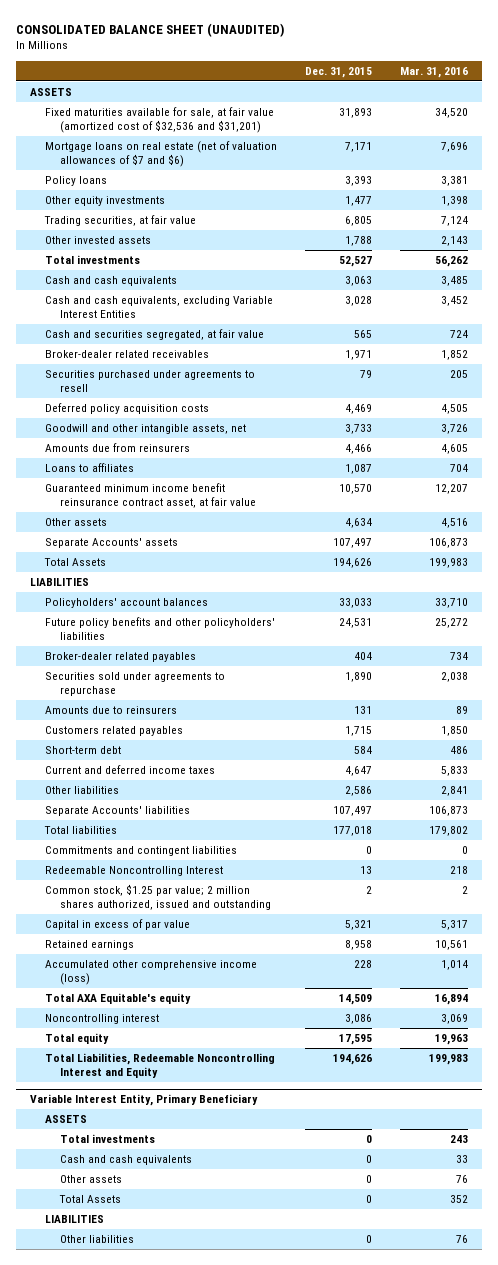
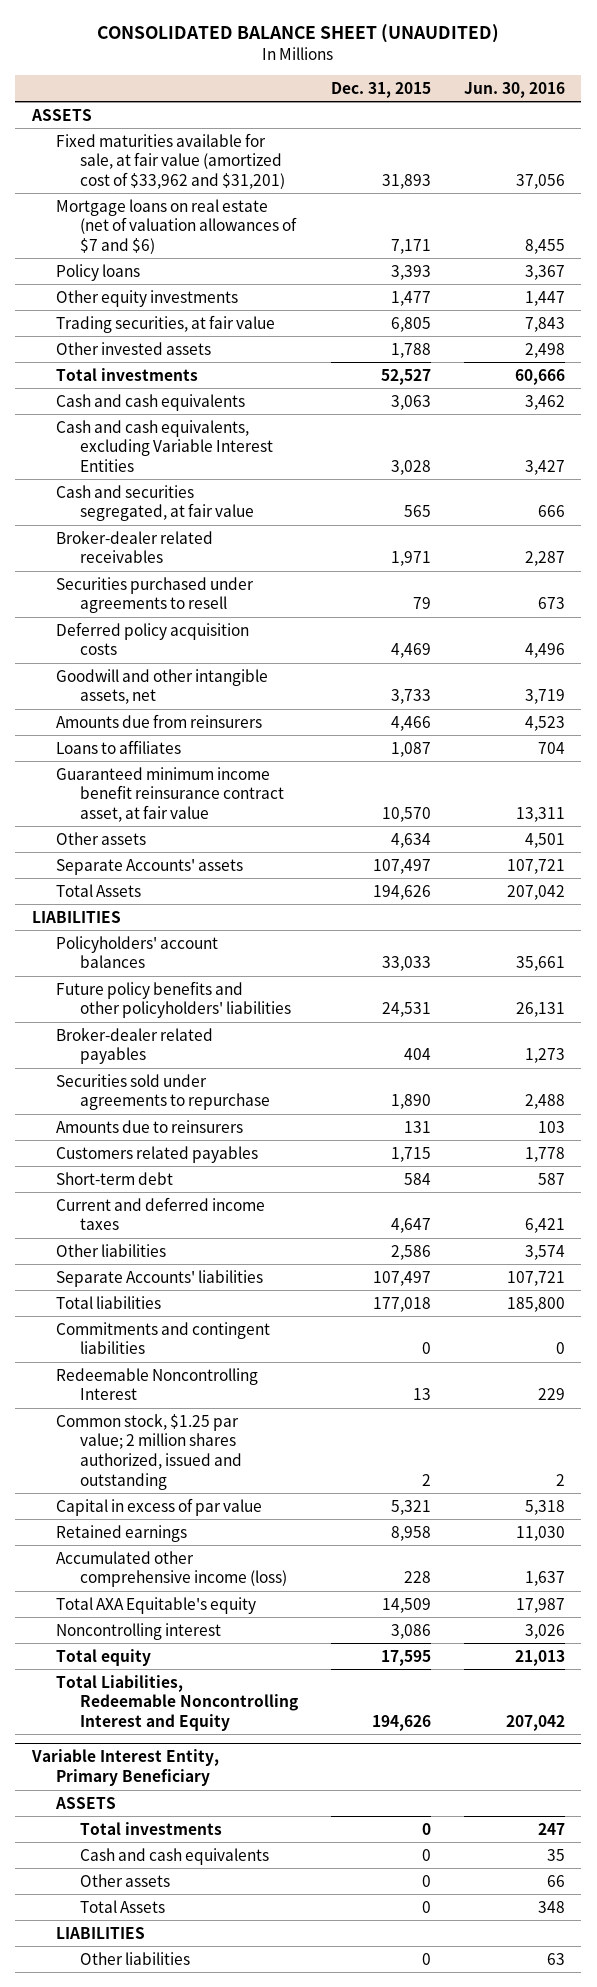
[399,66,468,78] Mar. 31, 2016 -> none
none -> [463,81,565,98] Jun. 30, 2016
[44,107,274,134] Fixed maturities available for sale, at fair value (amortized cost of $32,536 and $31,201) -> [56,132,286,189] Fixed maturities available for sale, at fair value (amortized cost of $33,962 and $31,201)

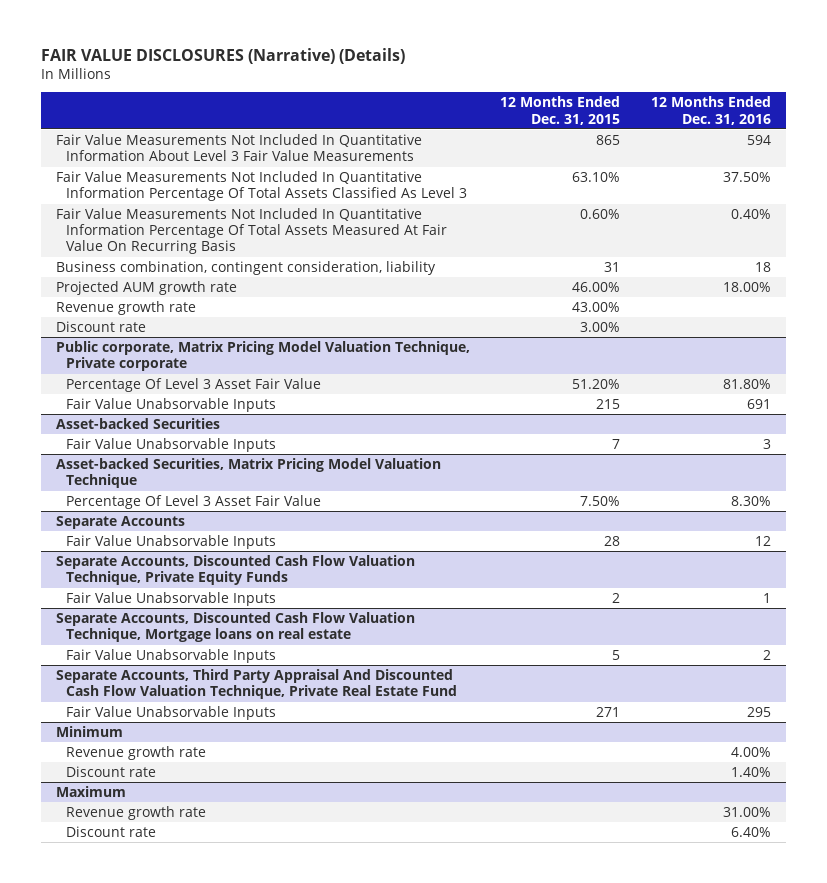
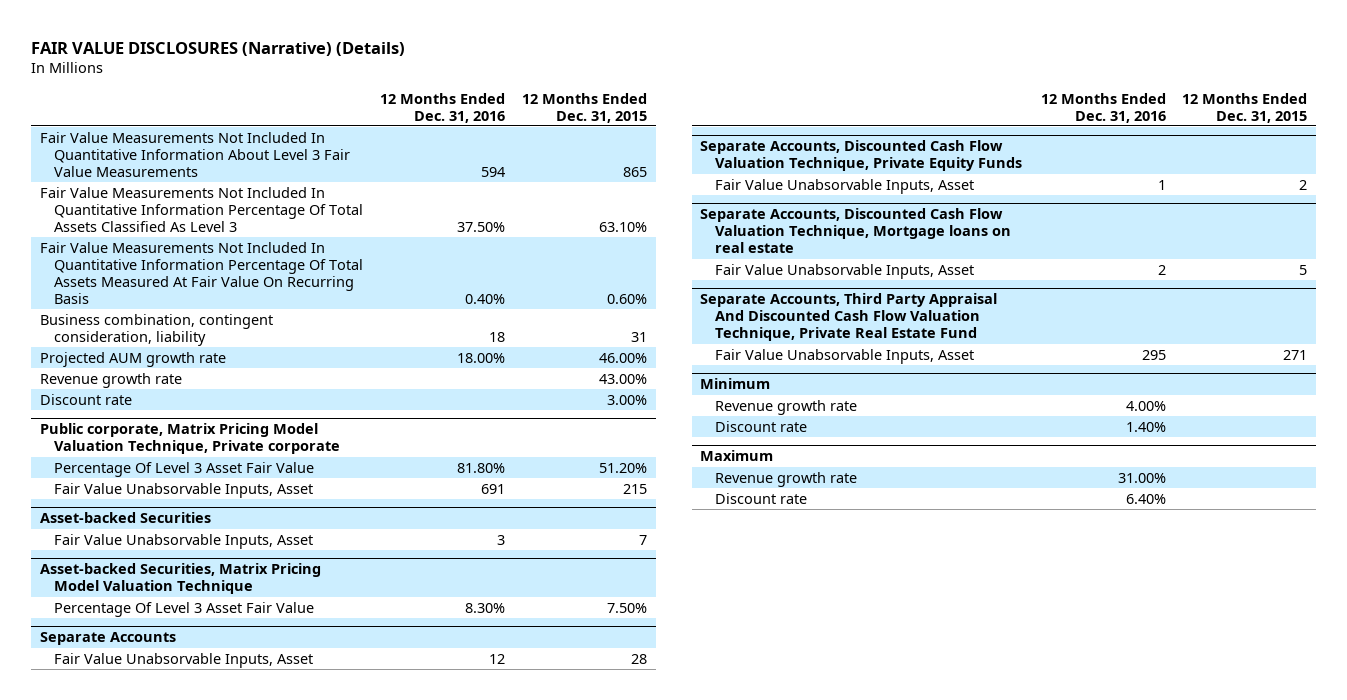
[65,397,276,412] Fair Value Unabsorvable Inputs -> [54,482,314,498] Fair Value Unabsorvable Inputs, Asset
[65,437,276,452] Fair Value Unabsorvable Inputs -> [54,533,314,549] Fair Value Unabsorvable Inputs, Asset
[65,534,276,549] Fair Value Unabsorvable Inputs -> [54,652,314,668] Fair Value Unabsorvable Inputs, Asset
[65,591,276,606] Fair Value Unabsorvable Inputs -> [714,178,974,194] Fair Value Unabsorvable Inputs, Asset
[65,648,276,663] Fair Value Unabsorvable Inputs -> [714,263,974,279] Fair Value Unabsorvable Inputs, Asset
[65,705,276,720] Fair Value Unabsorvable Inputs -> [714,348,974,364] Fair Value Unabsorvable Inputs, Asset

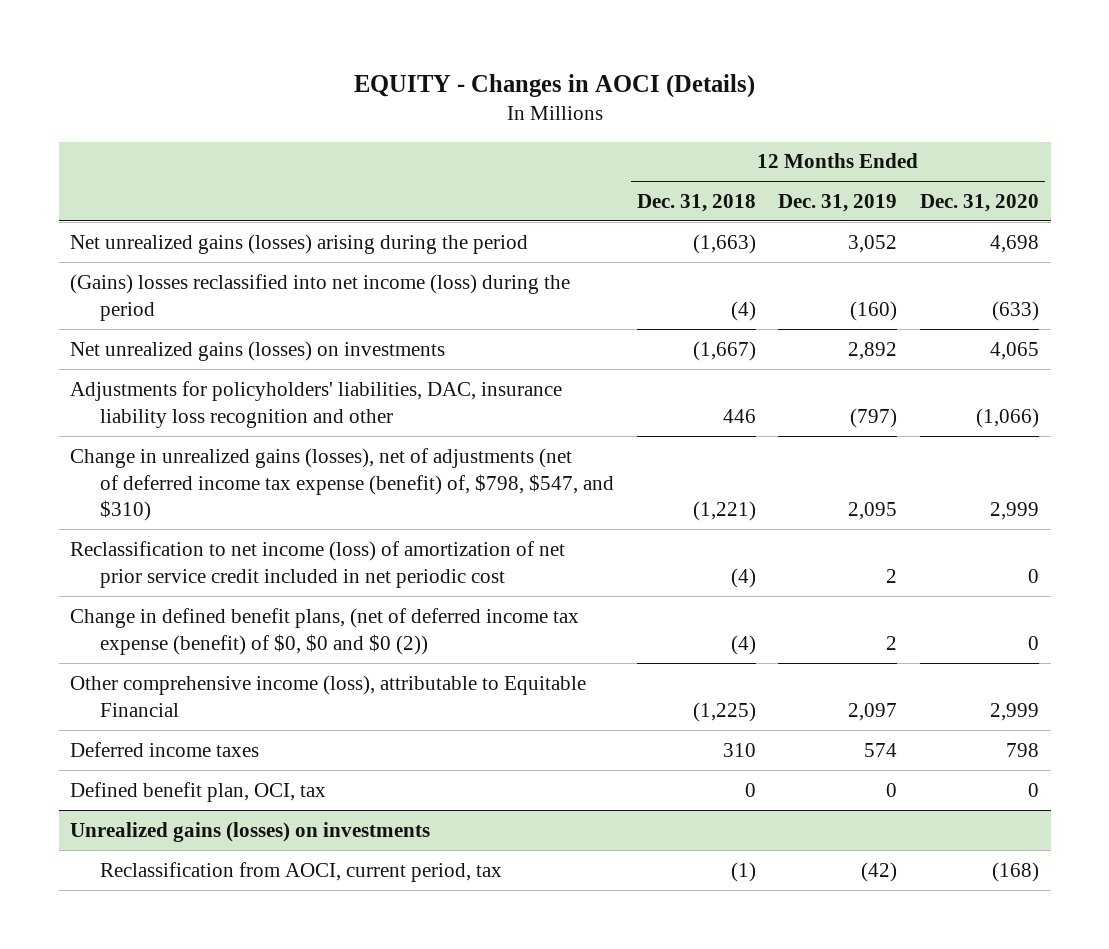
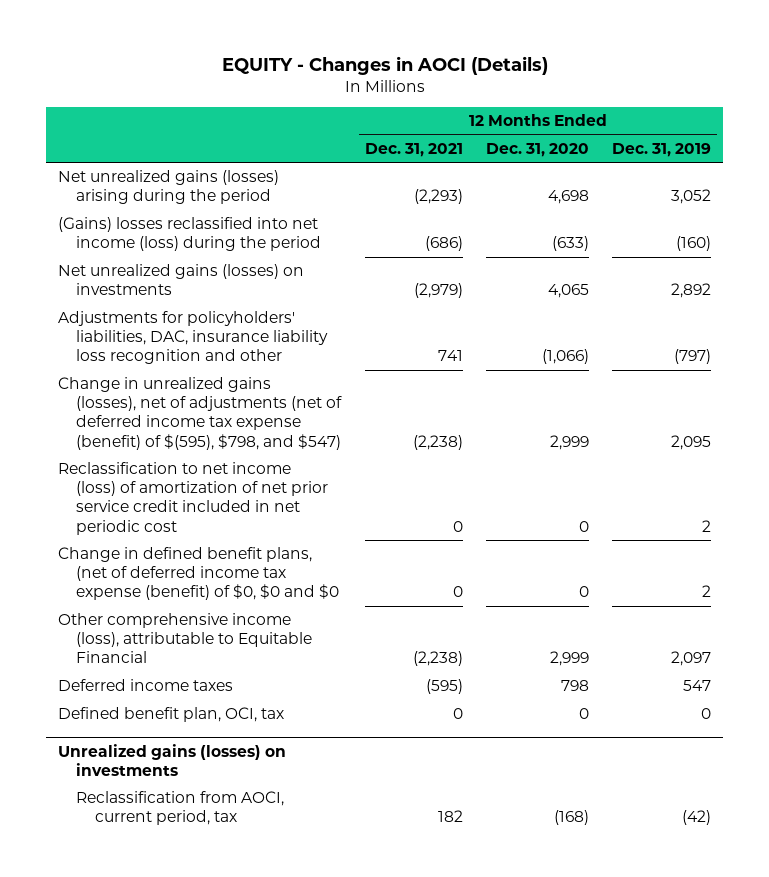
[636,193,756,212] Dec. 31, 2018 -> none
none -> [364,143,463,158] Dec. 31, 2021
[70,447,614,522] Change in unrealized gains (losses), net of adjustments (net of deferred income tax expense (benefit) of, $798, $547, and $310) -> [57,377,343,450] Change in unrealized gains (losses), net of adjustments (net of deferred income tax expense (benefit) of $(595), $798, and $547)
[70,607,580,655] Change in defined benefit plans, (net of deferred income tax expense (benefit) of $0, $0 and $0 (2)) -> [57,547,340,601] Change in defined benefit plans, (net of deferred income tax expense (benefit) of $0, $0 and $0
[864,742,898,757] 574 -> [683,680,712,692] 547

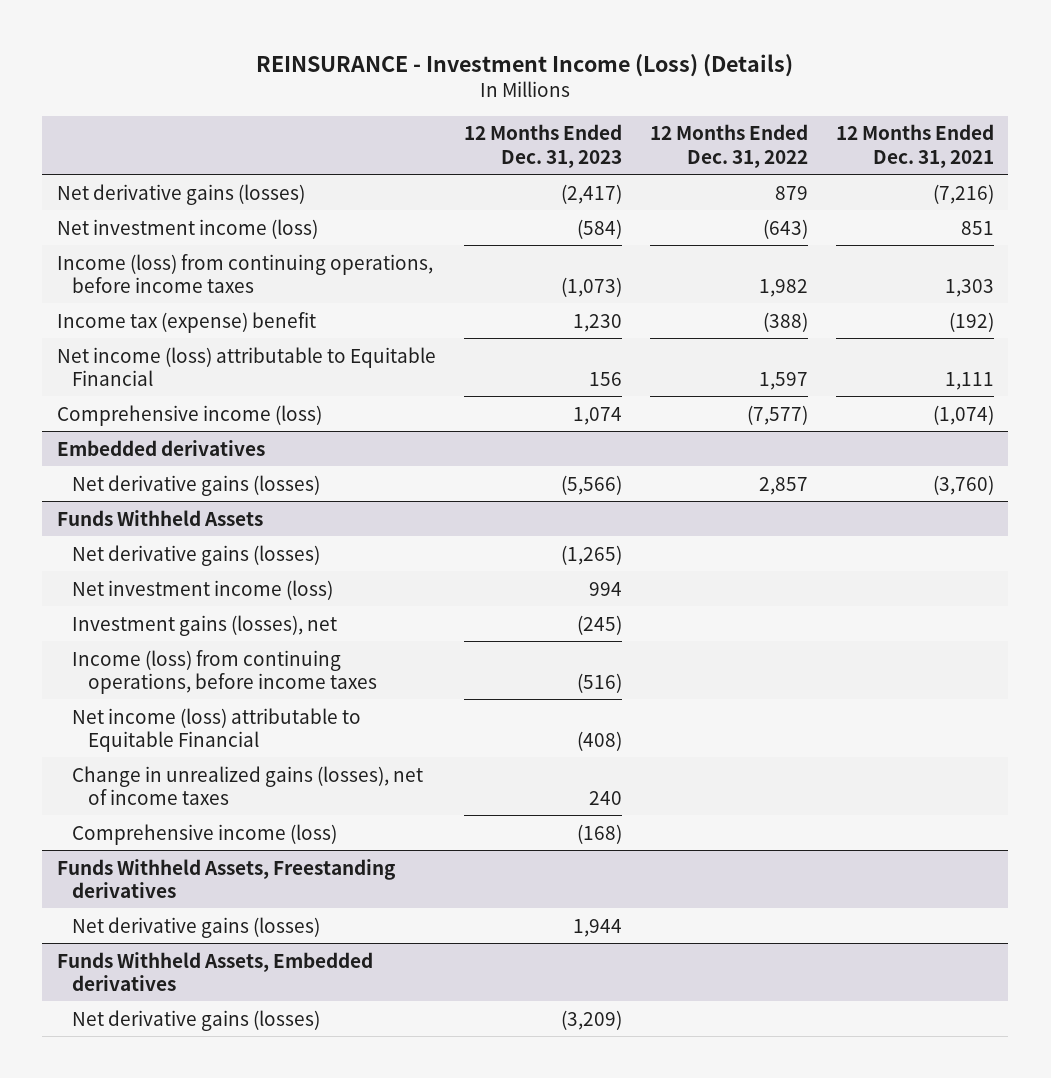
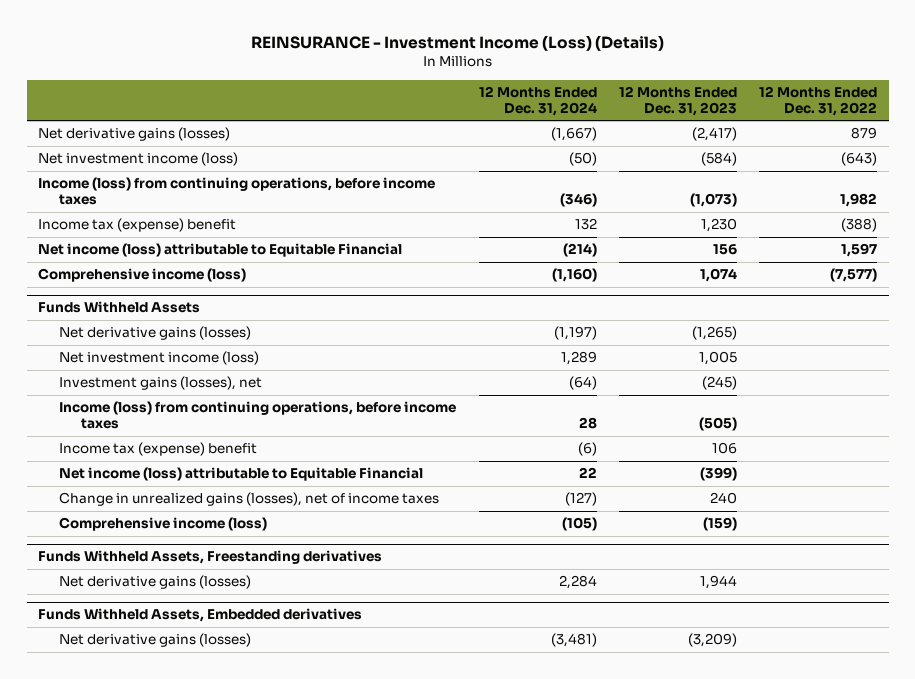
[836,124,995,168] 12 Months Ended Dec. 31, 2021 -> none
none -> [478,85,597,116] 12 Months Ended Dec. 31, 2024
[56,439,265,456] Embedded derivatives -> none
[72,474,321,496] Net derivative gains (losses) -> none
[588,581,622,596] 994 -> [699,351,738,366] 1,005
[576,672,622,693] (516) -> [699,417,738,432] (505)
none -> [59,442,258,457] Income tax (expense) benefit
[576,730,622,751] (408) -> [700,467,738,482] (399)
[576,823,622,844] (168) -> [703,517,738,532] (159)

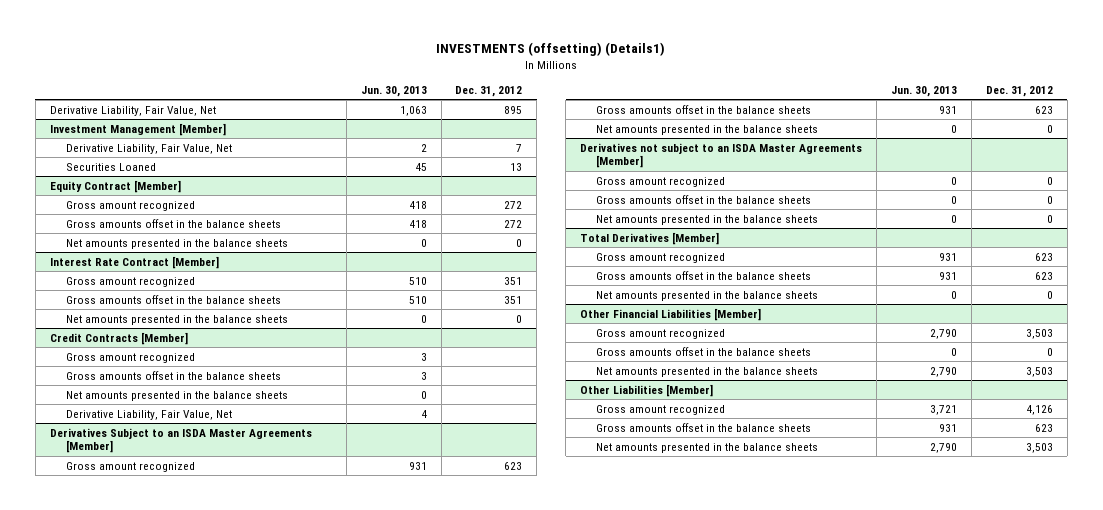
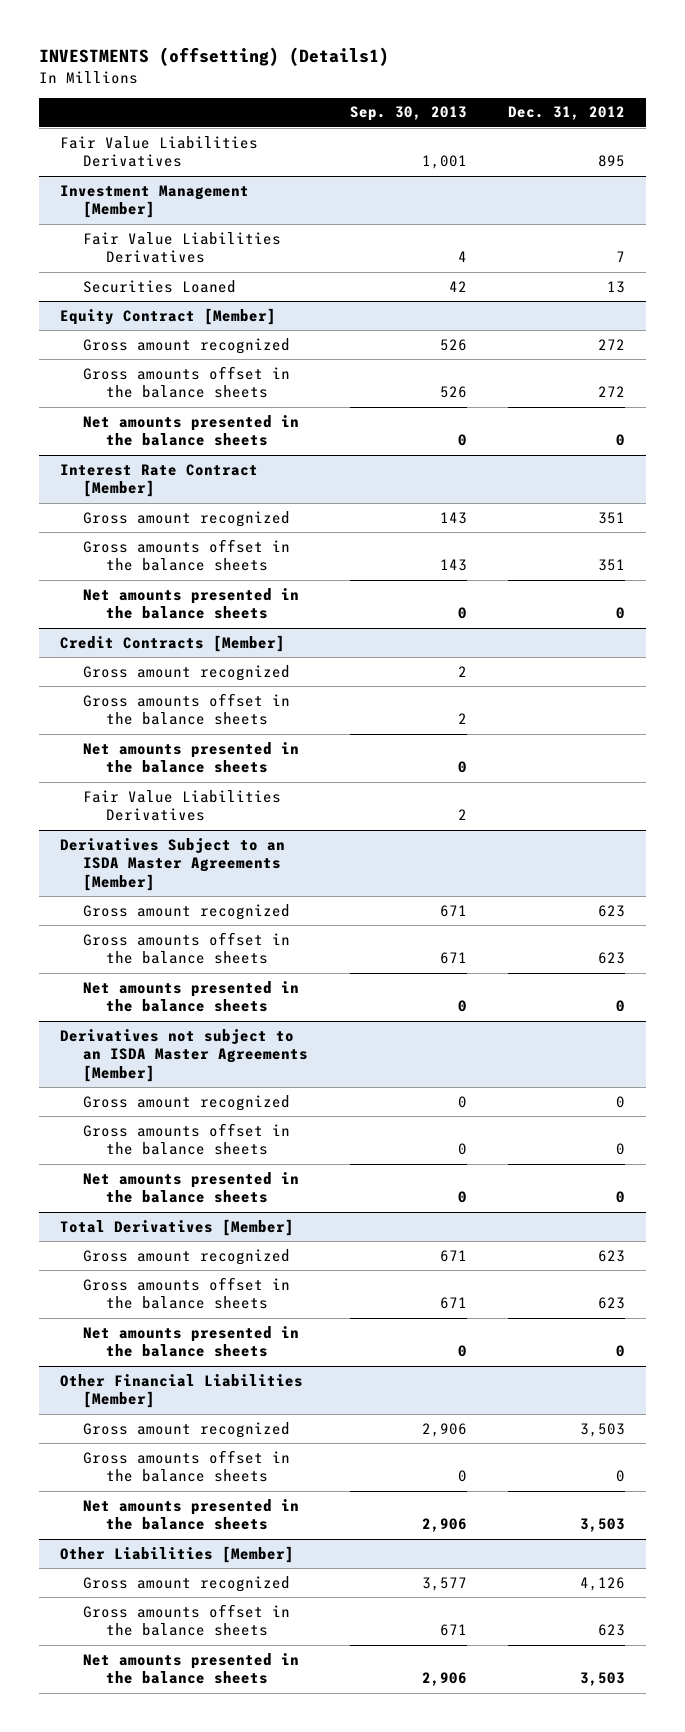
[360,86,427,98] Jun. 30, 2013 -> none
none -> [349,106,467,122] Sep. 30, 2013
[49,105,216,116] Derivative Liability, Fair Value, Net -> [59,135,258,168] Fair Value Liabilities Derivatives
[65,143,232,154] Derivative Liability, Fair Value, Net -> none
none -> [82,231,281,264] Fair Value Liabilities Derivatives
[65,409,232,420] Derivative Liability, Fair Value, Net -> none
none -> [82,789,281,822] Fair Value Liabilities Derivatives

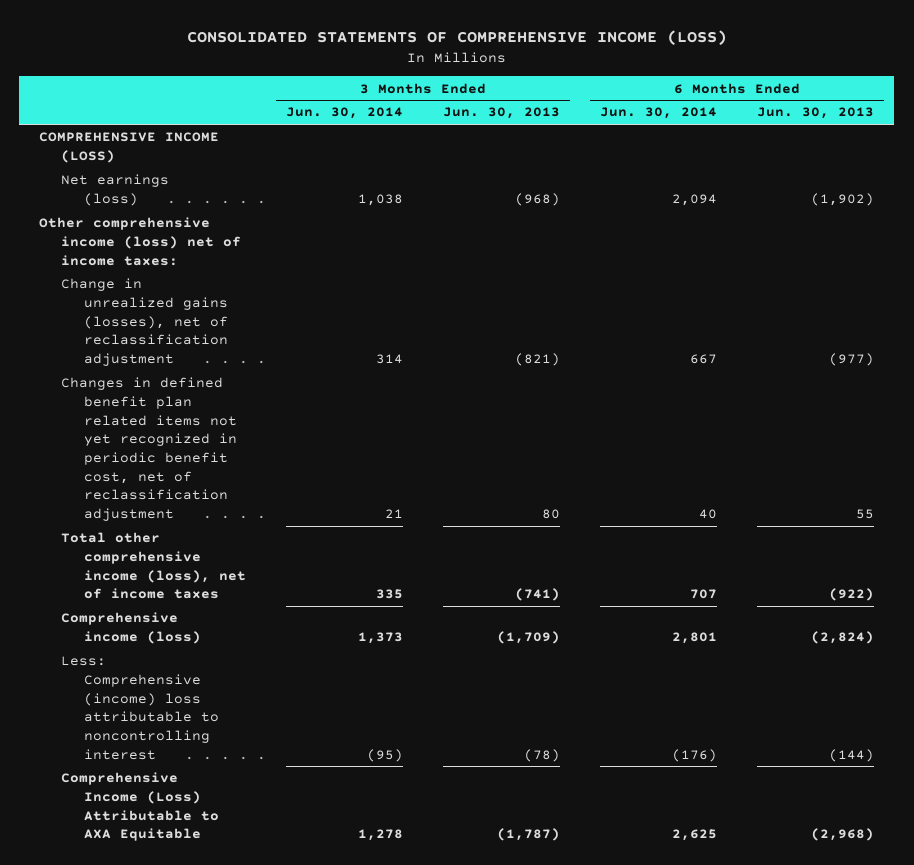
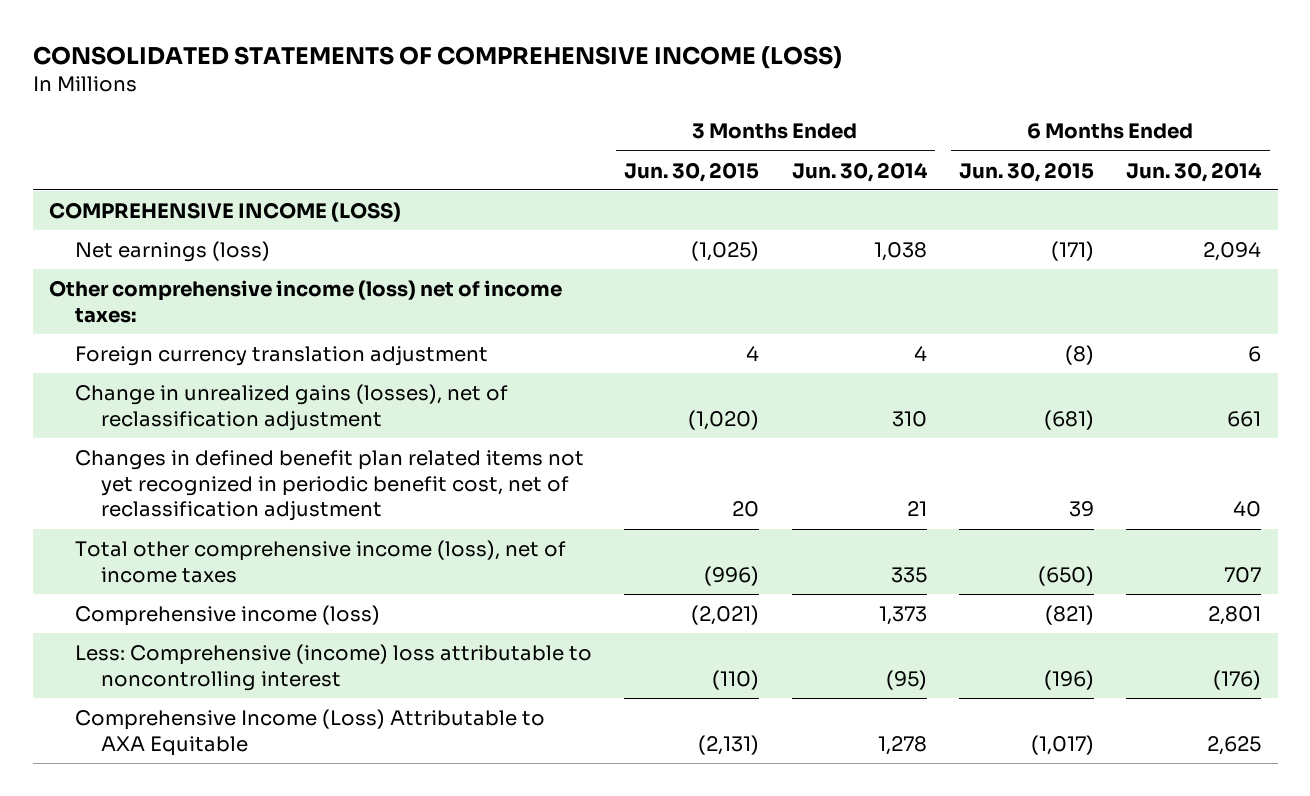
[442,107,560,120] Jun. 30, 2013 -> none
[757,107,875,120] Jun. 30, 2013 -> none
none -> [624,161,760,182] Jun. 30, 2015
none -> [959,161,1095,182] Jun. 30, 2015
none -> [74,345,488,366] Foreign currency translation adjustment
[375,354,403,365] 314 -> [891,410,927,427] 310
[690,354,718,365] 667 -> [1227,410,1262,427] 661

